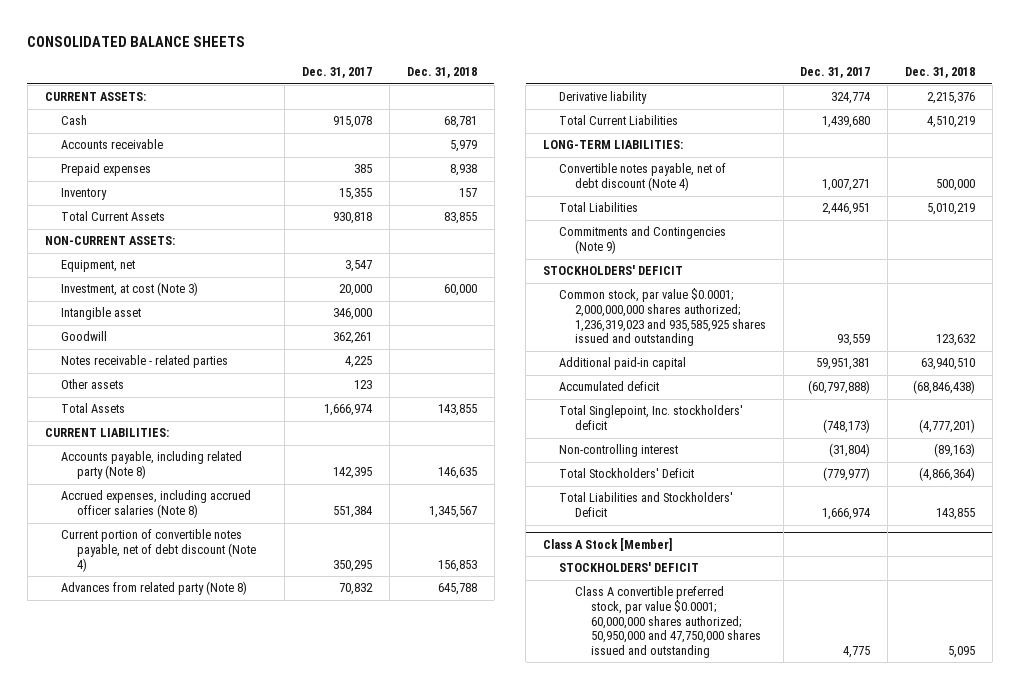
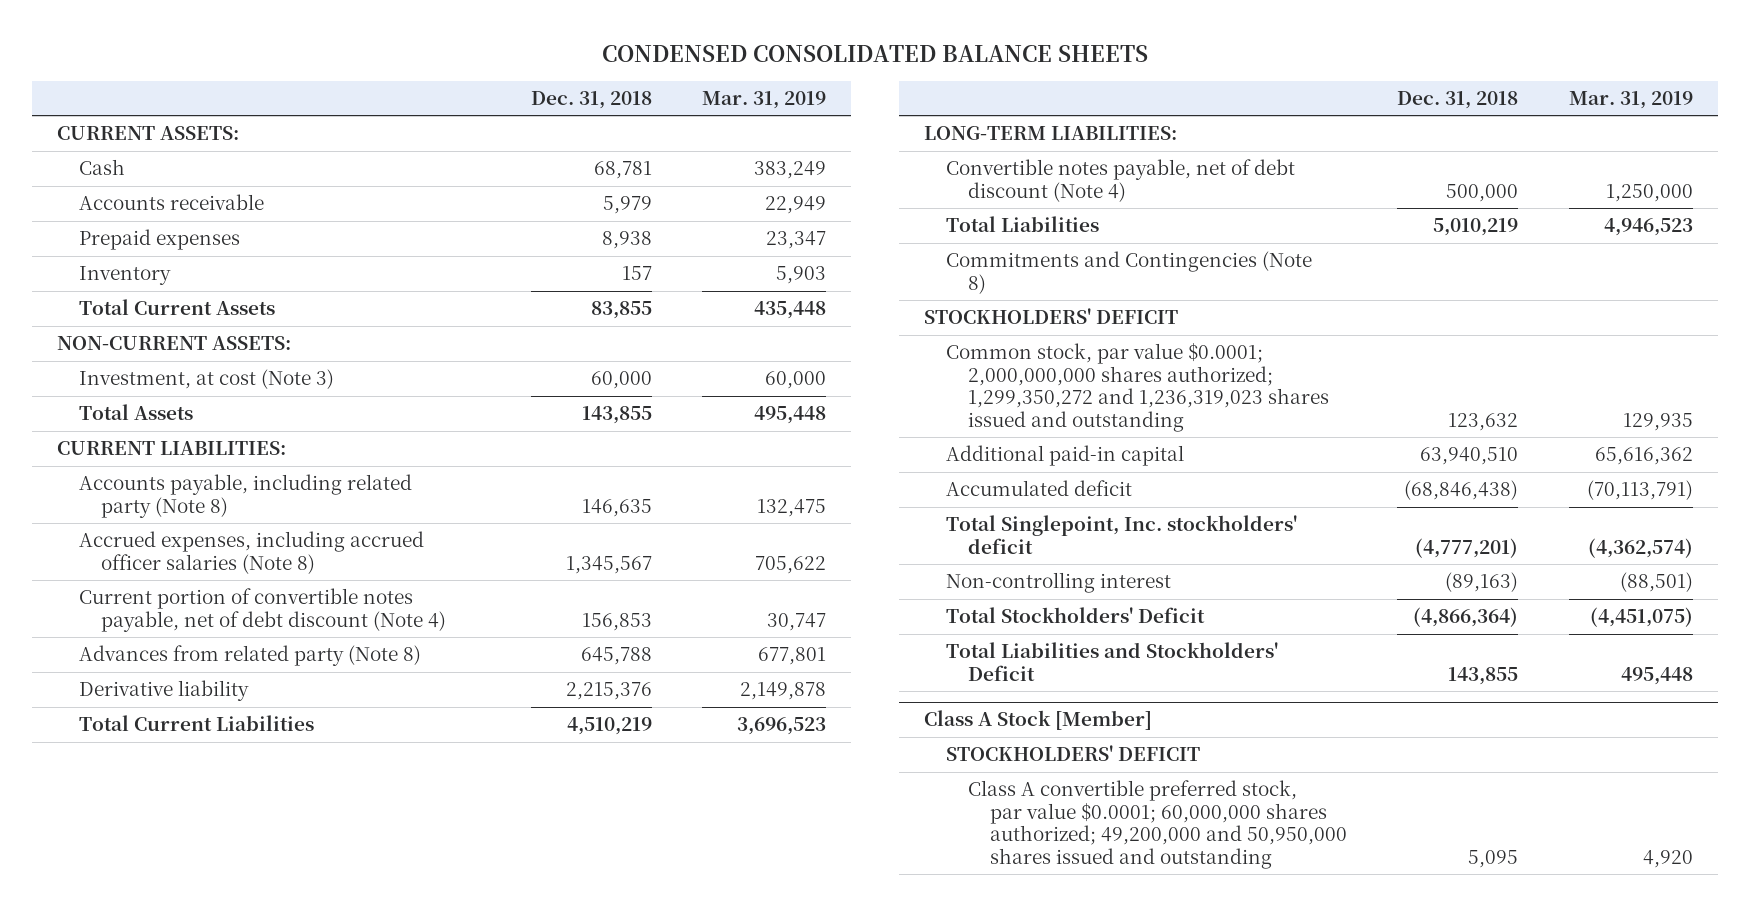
[27,35,246,47] CONSOLIDATED BALANCE SHEETS -> [602,44,1149,62] CONDENSED CONSOLIDATED BALANCE SHEETS
[302,67,373,79] Dec. 31, 2017 -> none
none -> [702,91,827,110] Mar. 31, 2019
[60,260,135,273] Equipment, net -> none
[60,307,141,321] Intangible asset -> none
[60,331,107,342] Goodwill -> none
[60,355,228,369] Notes receivable - related parties -> none
[60,379,124,390] Other assets -> none
[558,226,726,254] Commitments and Contingencies (Note 9) -> [946,251,1313,294] Commitments and Contingencies (Note 8)
[558,288,766,347] Common stock, par value $0.0001; 2,000,000,000 shares authorized; 1,236,319,023 and 935,585,925 shares issued and outstanding -> [946,343,1330,432] Common stock, par value $0.0001; 2,000,000,000 shares authorized; 1,299,350,272 and 1,236,319,023 shares issued and outstanding
[574,586,761,658] Class A convertible preferred stock, par value $0.0001; 60,000,000 shares authorized; 50,950,000 and 47,750,000 shares issued and outstanding -> [968,780,1348,869] Class A convertible preferred stock, par value $0.0001; 60,000,000 shares authorized; 49,200,000 and 50,950,000 shares issued and outstanding

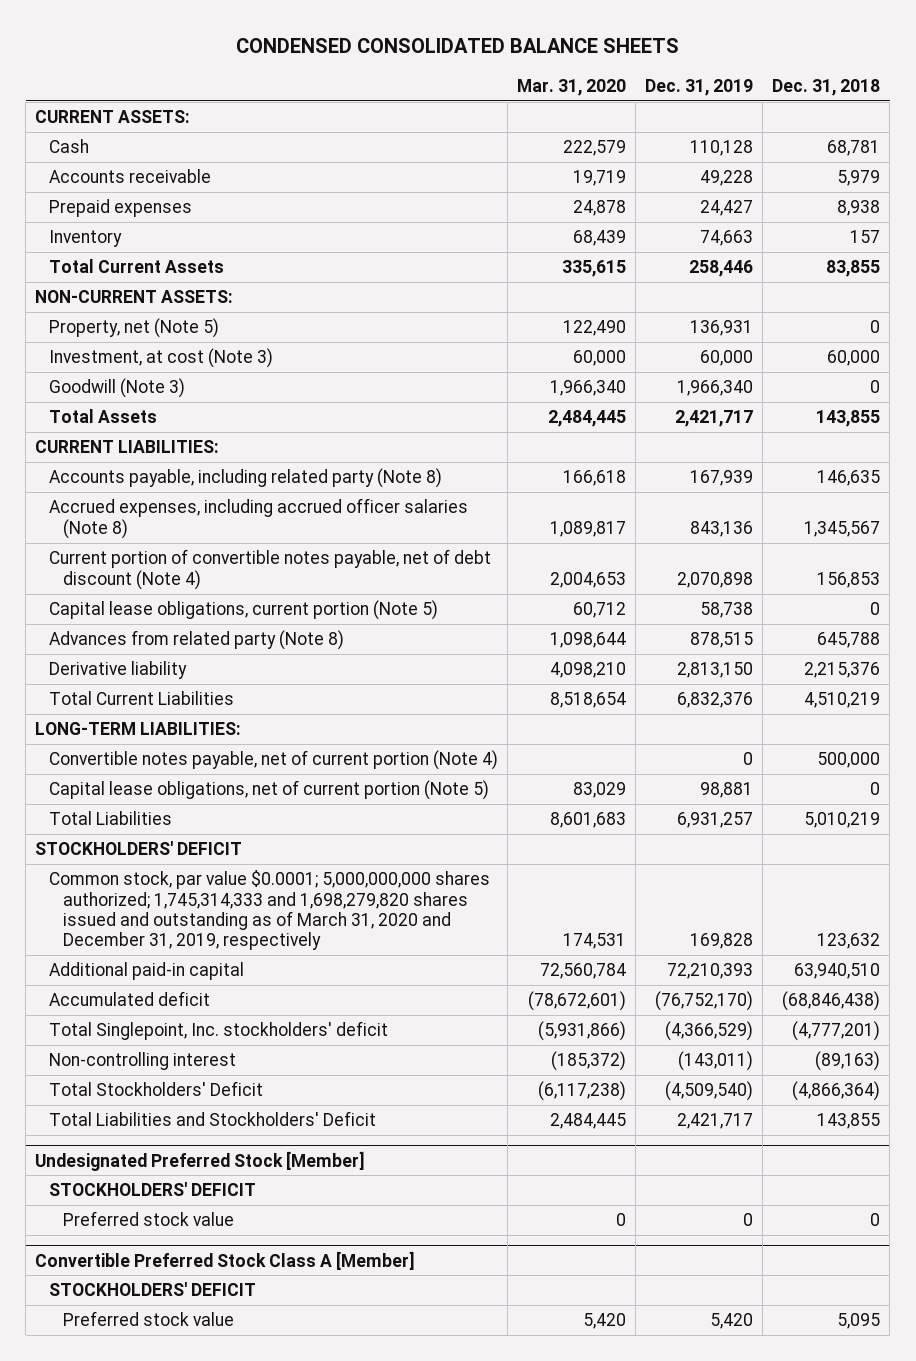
[702,91,827,110] Mar. 31, 2019 -> none
none -> [517,78,627,96] Mar. 31, 2020
none -> [645,78,754,96] Dec. 31, 2019
none -> [48,318,219,339] Property, net (Note 5)
none -> [48,378,185,399] Goodwill (Note 3)
none -> [48,600,438,621] Capital lease obligations, current portion (Note 5)
[946,159,1296,202] Convertible notes payable, net of debt discount (Note 4) -> [48,750,498,771] Convertible notes payable, net of current portion (Note 4)
none -> [48,780,489,801] Capital lease obligations, net of current portion (Note 5)
[946,251,1313,294] Commitments and Contingencies (Note 8) -> none
[946,343,1330,432] Common stock, par value $0.0001; 2,000,000,000 shares authorized; 1,299,350,272 and 1,236,319,023 shares issued and outstanding -> [48,870,490,951] Common stock, par value $0.0001; 5,000,000,000 shares authorized; 1,745,314,333 and 1,698,279,820 shares issued and outstanding as of March 31, 2020 and December 31, 2019, respectively
[924,710,1153,731] Class A Stock [Member] -> none
none -> [35,1150,366,1171] Undesignated Preferred Stock [Member]
none -> [62,1211,234,1227] Preferred stock value
none -> [35,1250,416,1270] Convertible Preferred Stock Class A [Member]
none -> [48,1282,256,1297] STOCKHOLDERS' DEFICIT
[968,780,1348,869] Class A convertible preferred stock, par value $0.0001; 60,000,000 shares authorized; 49,200,000 and 50,950,000 shares issued and outstanding -> [62,1311,234,1327] Preferred stock value

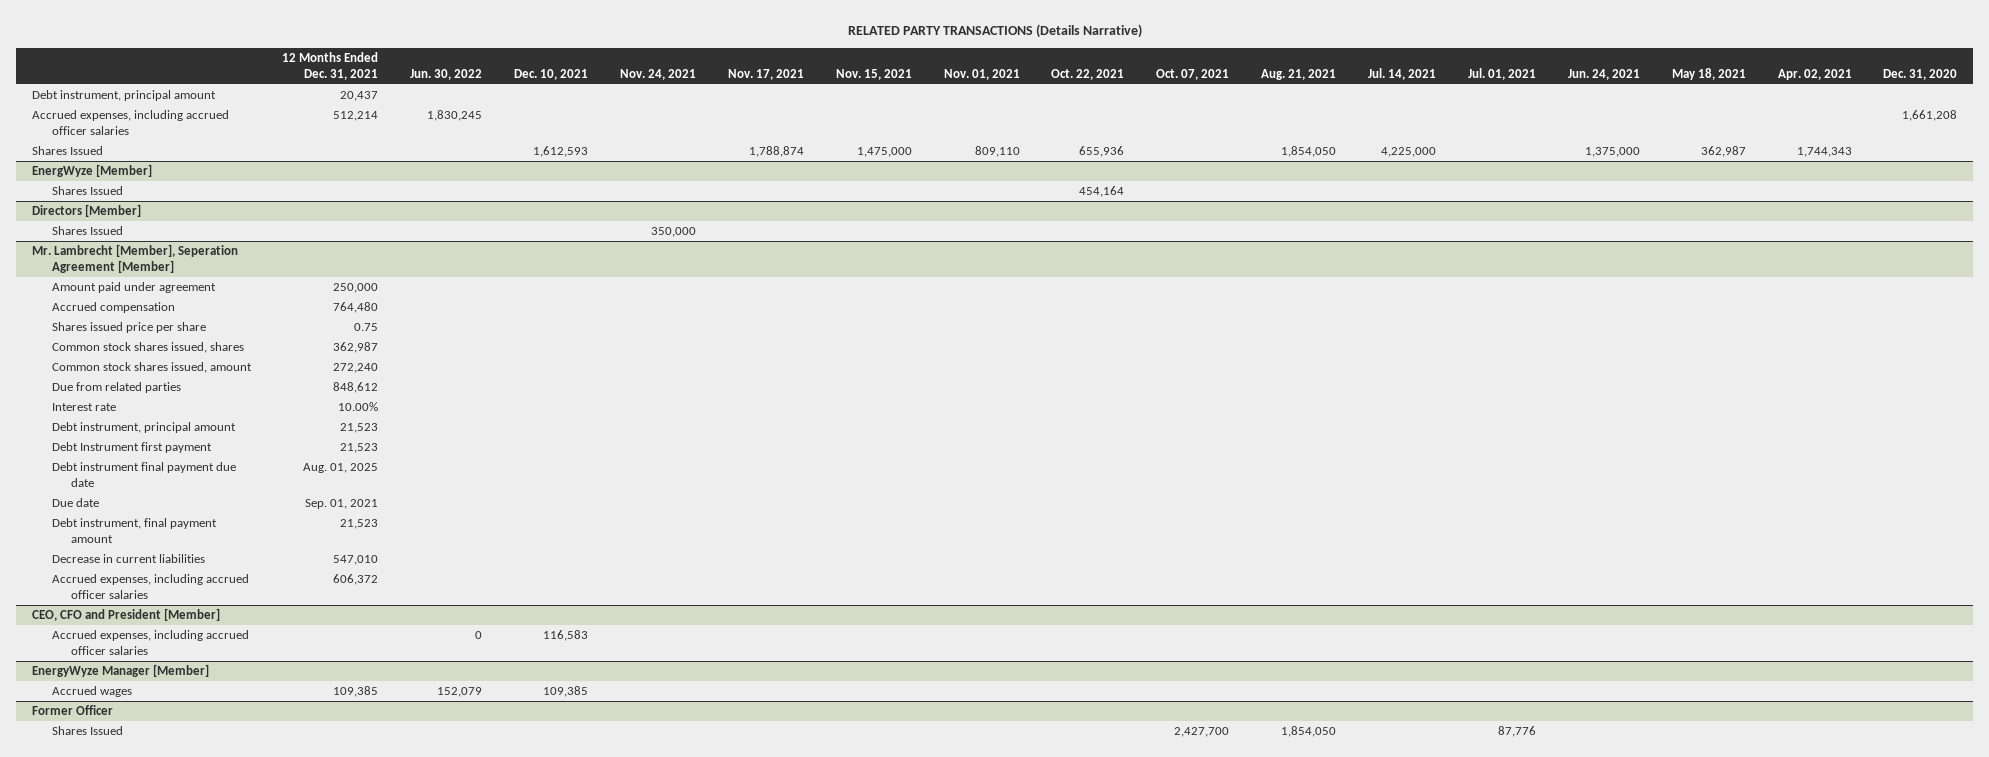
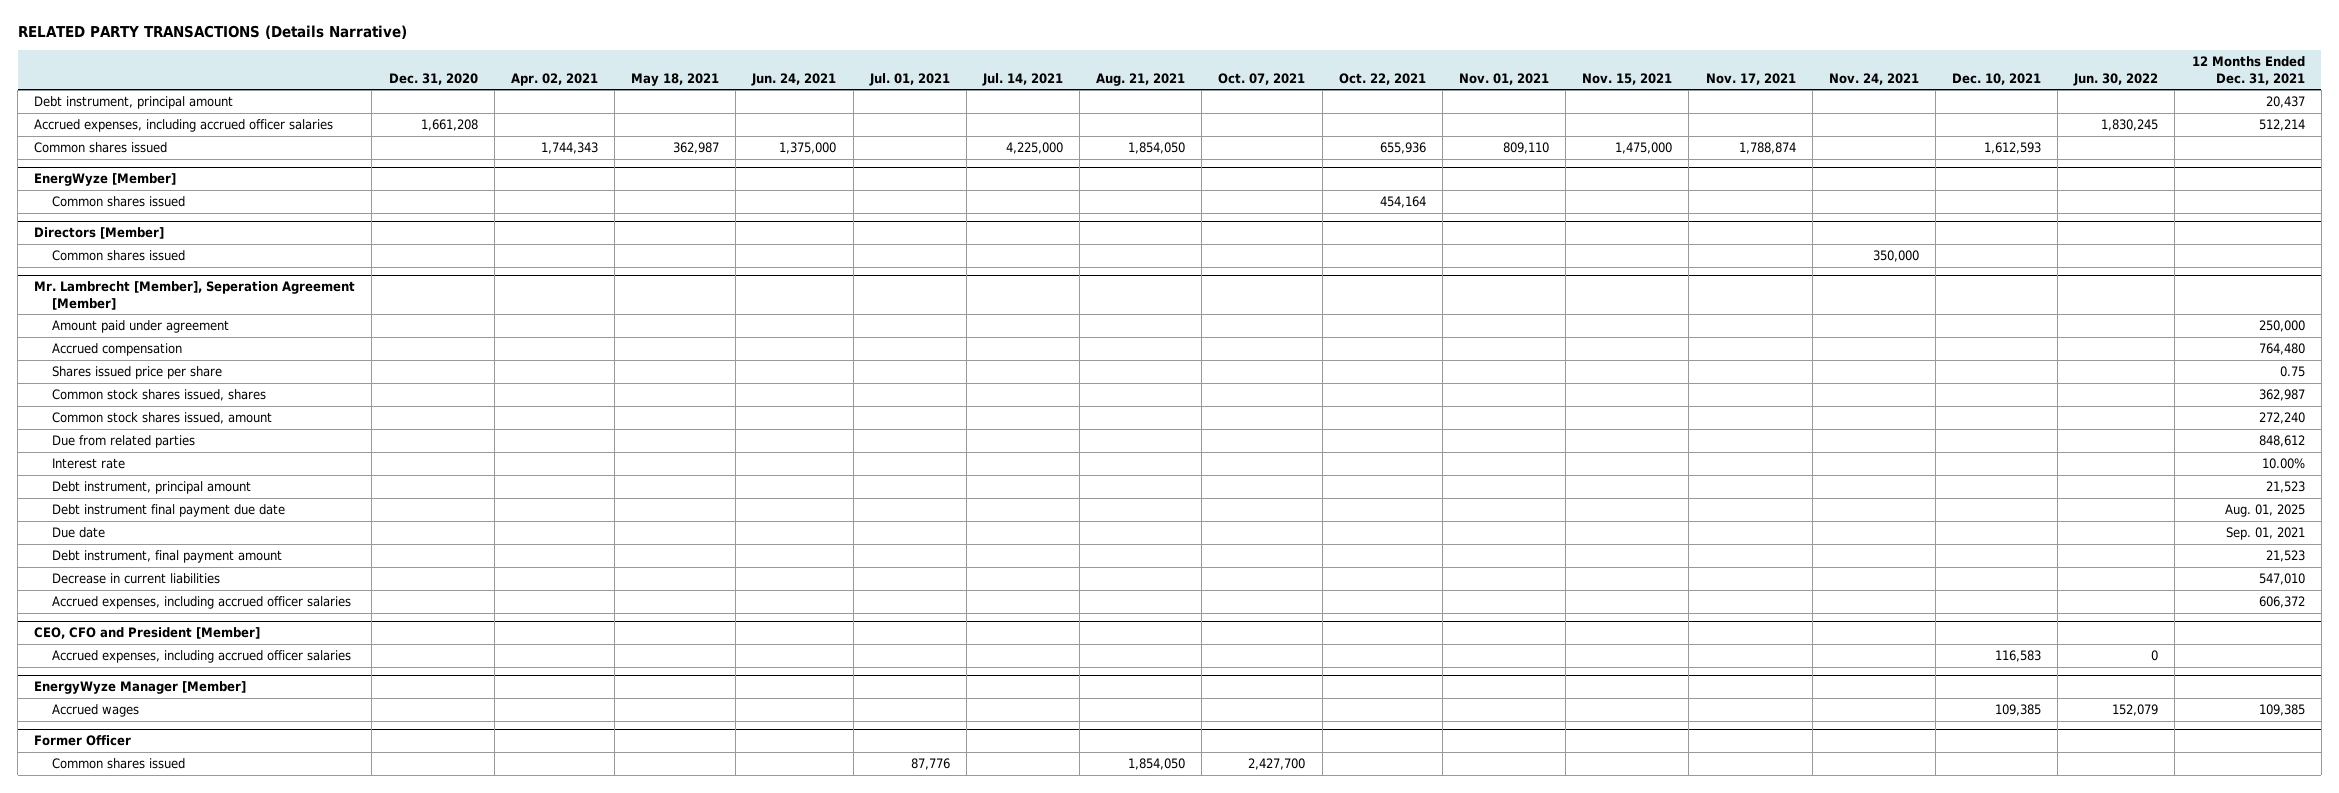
[32,146,104,156] Shares Issued -> [34,142,168,154] Common shares issued
[51,186,123,196] Shares Issued -> [52,196,186,208] Common shares issued
[51,226,123,236] Shares Issued -> [52,250,186,262] Common shares issued
[51,442,212,454] Debt Instrument first payment -> none
[51,726,123,736] Shares Issued -> [52,758,186,770] Common shares issued

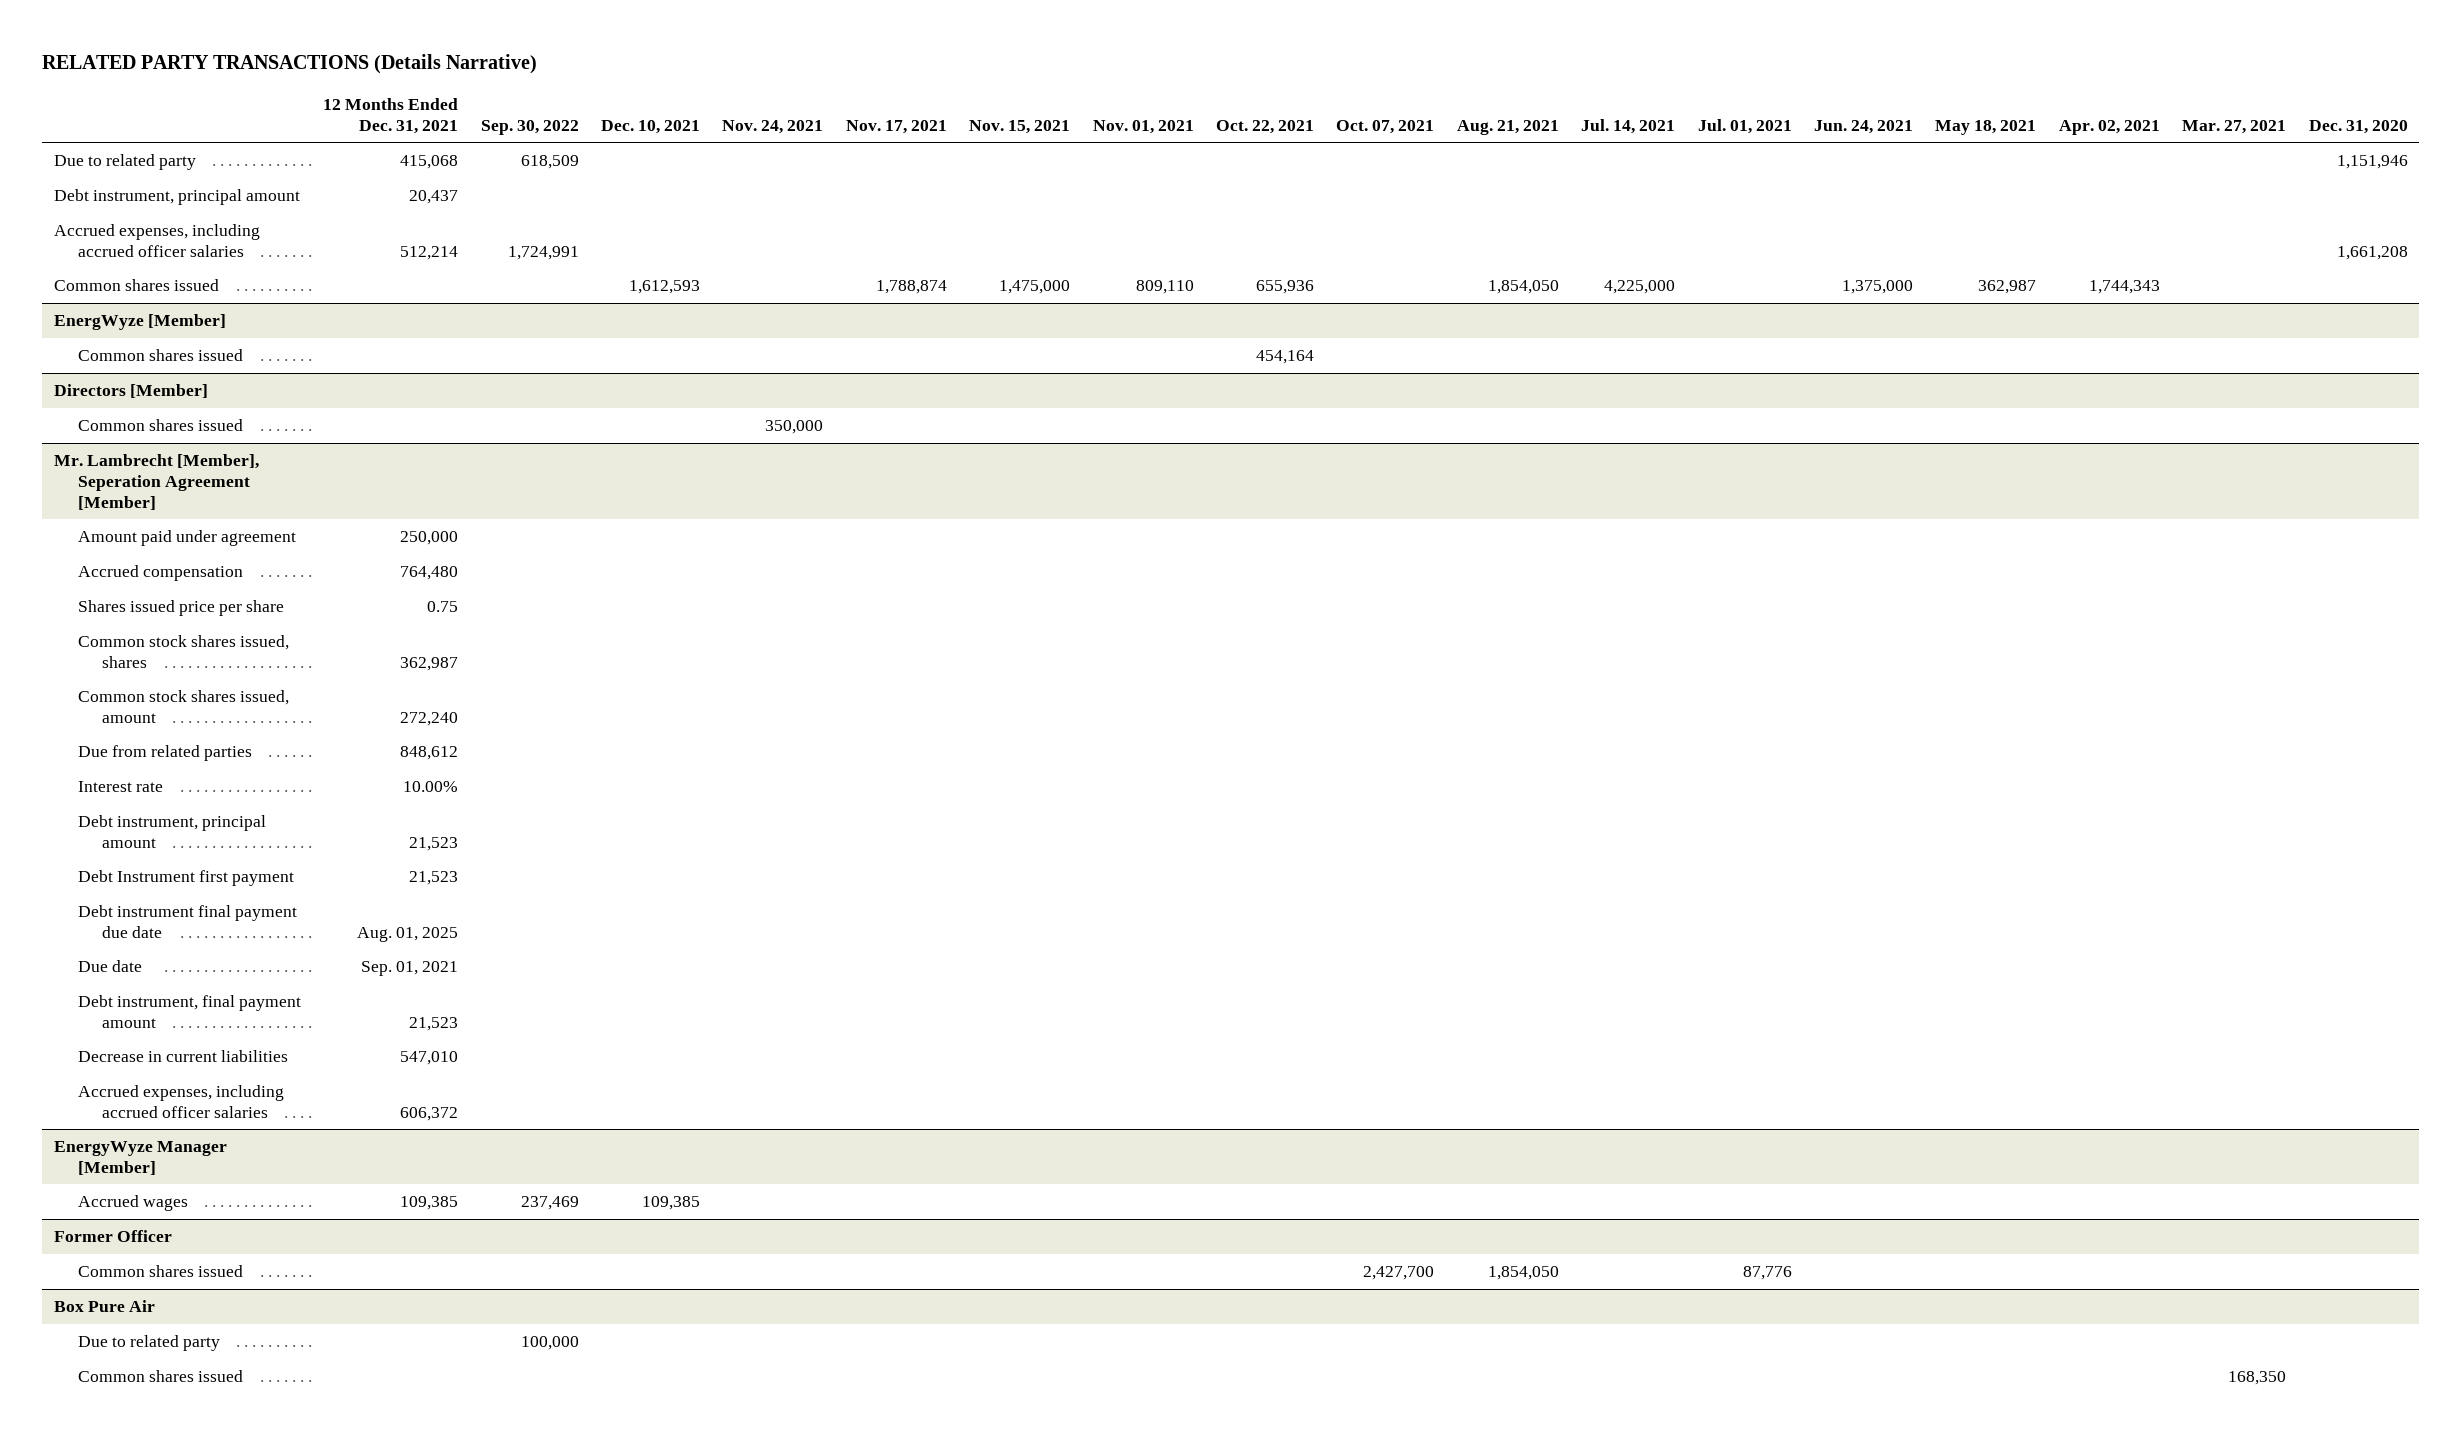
[2073,72,2159,86] Jun. 30, 2022 -> none
none -> [480,119,579,135] Sep. 30, 2022
none -> [2182,119,2287,134] Mar. 27, 2021
none -> [53,154,196,171] Due to related party
none -> [77,870,294,887] Debt Instrument first payment
[34,627,261,640] CEO, CFO and President [Member] -> none
[52,650,352,664] Accrued expenses, including accrued officer salaries -> none
none -> [53,1300,155,1313] Box Pure Air
none -> [77,1335,220,1352] Due to related party
none -> [77,1370,243,1383] Common shares issued

